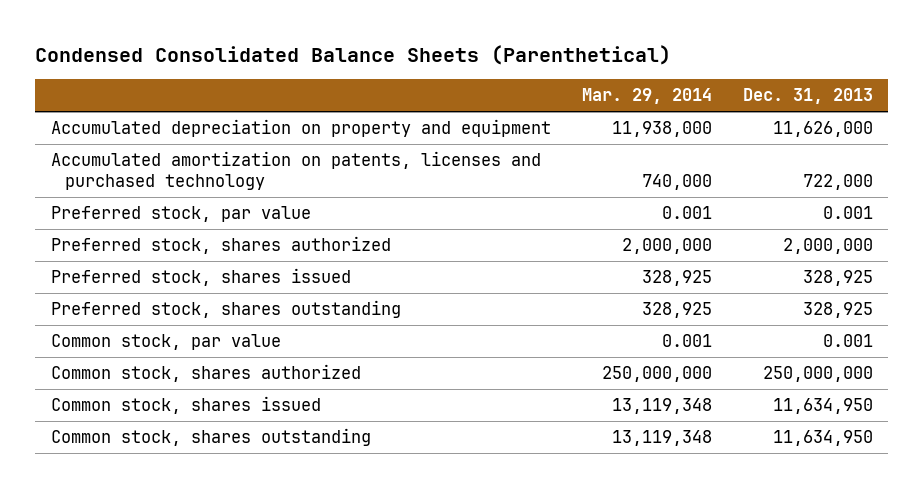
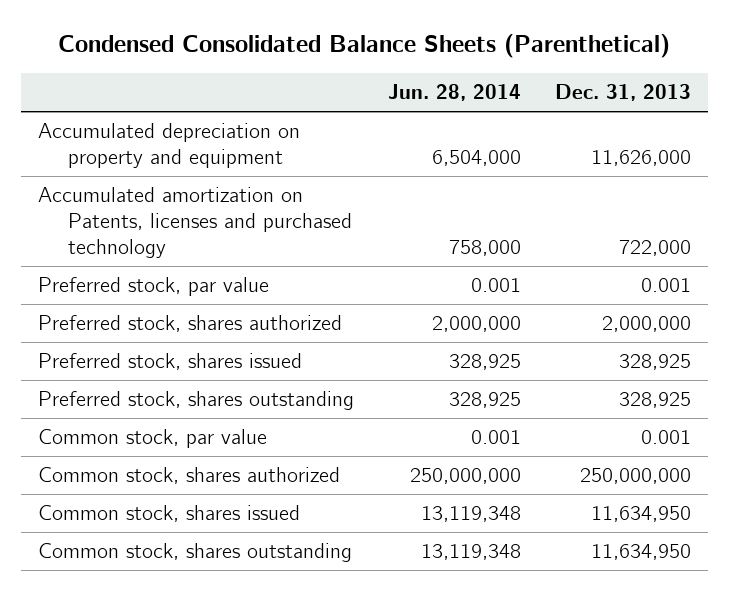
[581,88,712,105] Mar. 29, 2014 -> none
none -> [387,84,521,102] Jun. 28, 2014
[50,151,541,191] Accumulated amortization on patents, licenses and purchased technology -> [37,187,352,258] Accumulated amortization on Patents, licenses and purchased technology

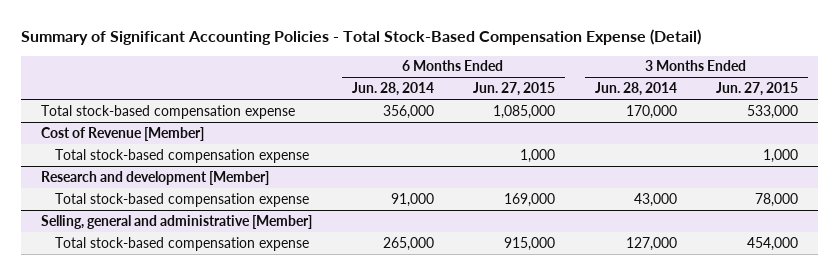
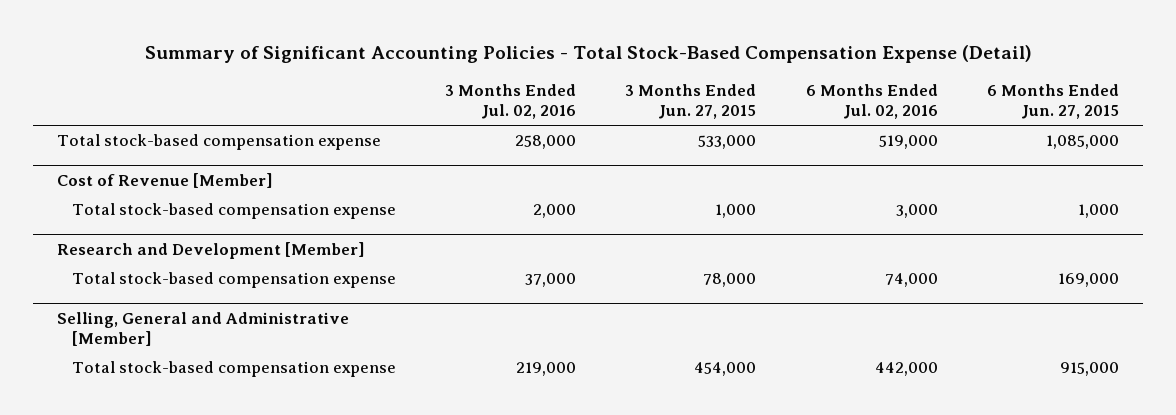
[351,82,434,97] Jun. 28, 2014 -> none
[594,82,677,97] Jun. 28, 2014 -> none
none -> [445,83,577,120] 3 Months Ended Jul. 02, 2016
none -> [805,83,938,120] 6 Months Ended Jul. 02, 2016
[41,170,270,185] Research and development [Member] -> [57,241,366,259] Research and Development [Member]
[41,214,313,229] Selling, general and administrative [Member] -> [57,311,350,347] Selling, General and Administrative [Member]

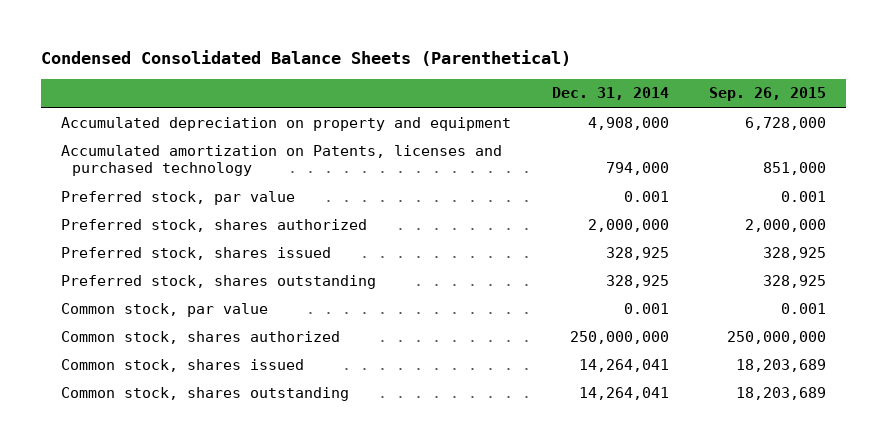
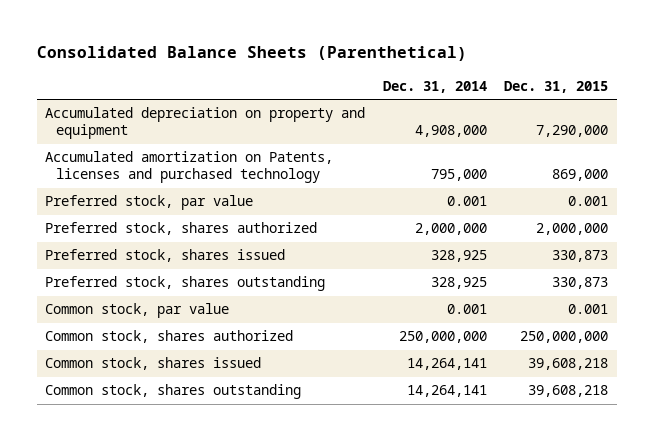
[41,50,572,67] Condensed Consolidated Balance Sheets (Parenthetical) -> [36,46,467,62] Consolidated Balance Sheets (Parenthetical)
[708,87,826,102] Sep. 26, 2015 -> none
none -> [504,80,609,93] Dec. 31, 2015
[605,162,669,176] 794,000 -> [430,169,487,182] 795,000
[578,358,669,372] 14,264,041 -> [406,358,487,371] 14,264,141
[578,386,669,400] 14,264,041 -> [406,385,487,398] 14,264,141

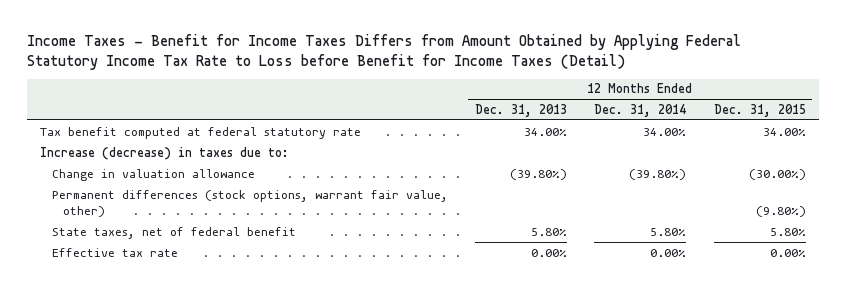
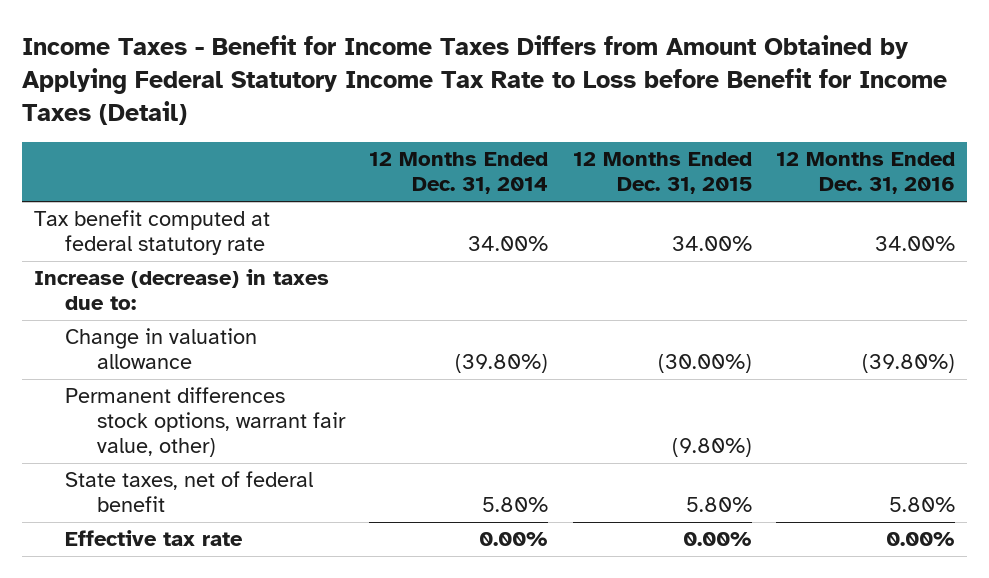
[474,103,567,117] Dec. 31, 2013 -> none
none -> [776,152,956,195] 12 Months Ended Dec. 31, 2016
[51,189,448,217] Permanent differences (stock options, warrant fair value, other) -> [65,387,346,457] Permanent differences stock options, warrant fair value, other)

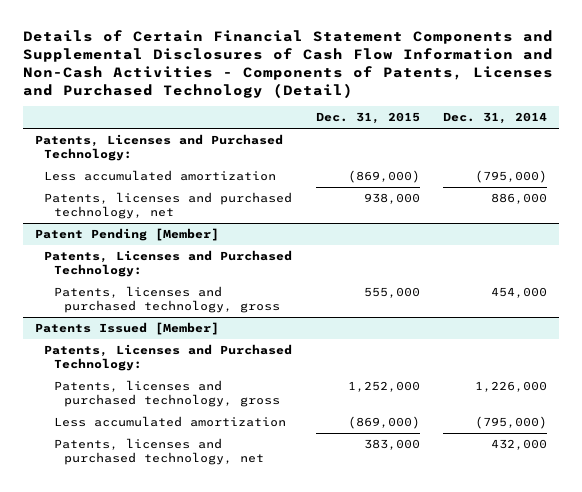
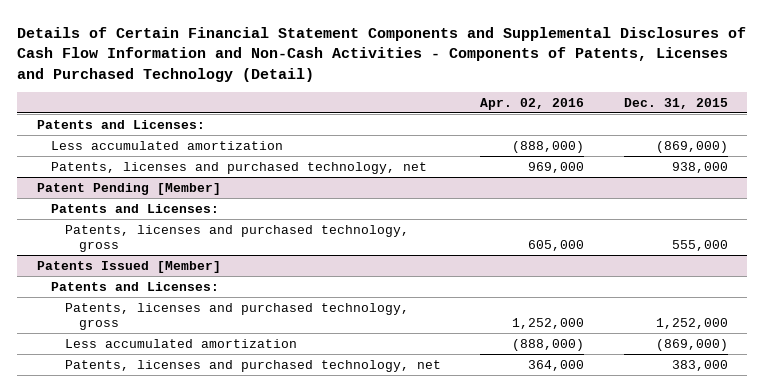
[442,112,547,125] Dec. 31, 2014 -> none
none -> [480,97,585,110] Apr. 02, 2016
[34,133,283,162] Patents, Licenses and Purchased Technology: -> [36,119,205,129] Patents and Licenses:
[44,249,293,278] Patents, Licenses and Purchased Technology: -> [50,203,219,213] Patents and Licenses:
[44,343,293,372] Patents, Licenses and Purchased Technology: -> [50,281,219,291] Patents and Licenses:

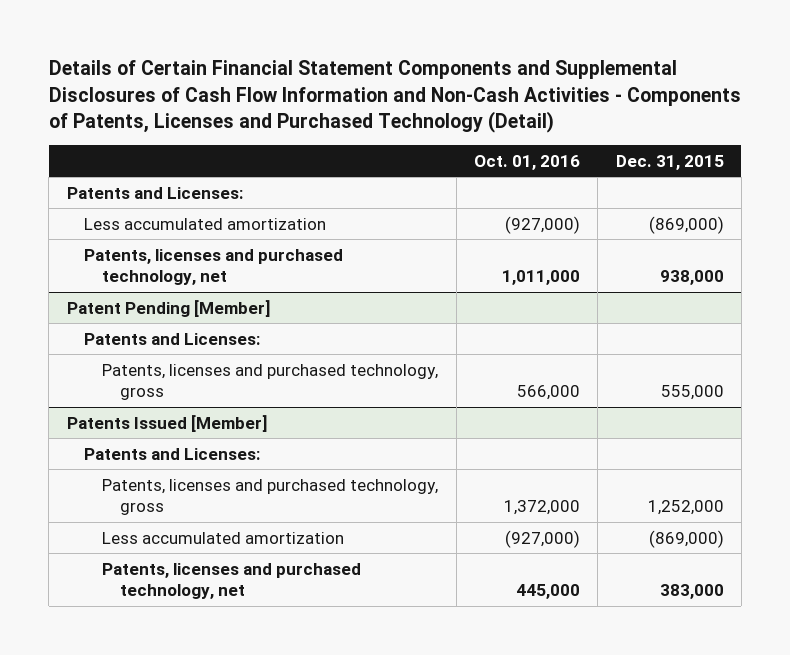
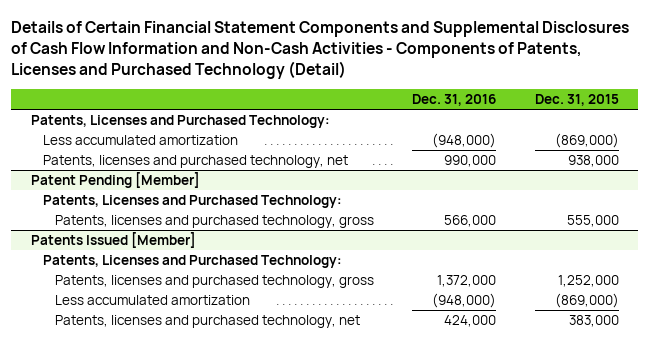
[473,154,580,170] Oct. 01, 2016 -> none
none -> [412,93,497,106] Dec. 31, 2016
[66,186,243,199] Patents and Licenses: -> [30,115,330,129] Patents, Licenses and Purchased Technology:
[84,332,261,345] Patents and Licenses: -> [42,195,342,209] Patents, Licenses and Purchased Technology:
[84,447,261,460] Patents and Licenses: -> [42,255,342,269] Patents, Licenses and Purchased Technology:

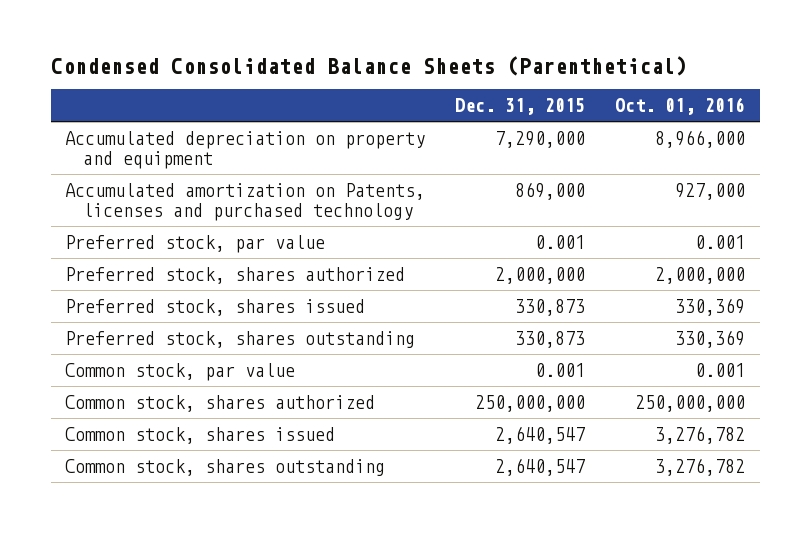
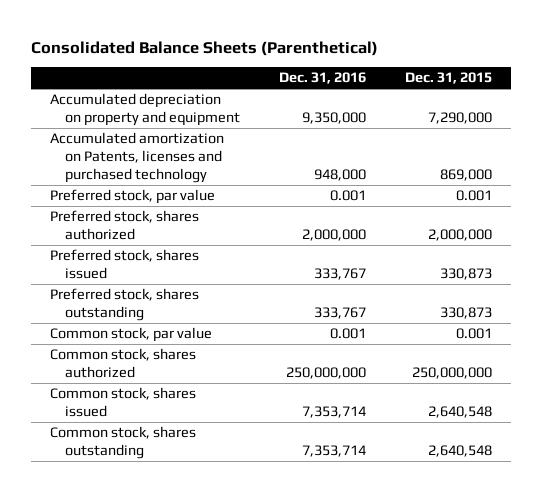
[50,56,687,77] Condensed Consolidated Balance Sheets (Parenthetical) -> [30,40,378,56] Consolidated Balance Sheets (Parenthetical)
[615,97,746,116] Oct. 01, 2016 -> none
none -> [278,72,366,85] Dec. 31, 2016
[495,425,586,444] 2,640,547 -> [427,406,492,419] 2,640,548
[495,457,586,476] 2,640,547 -> [427,445,492,458] 2,640,548

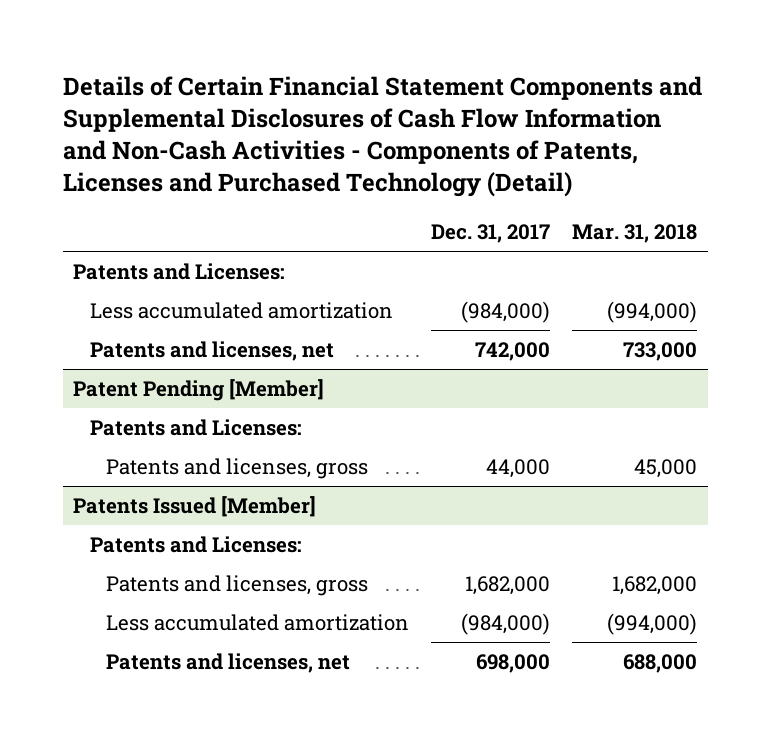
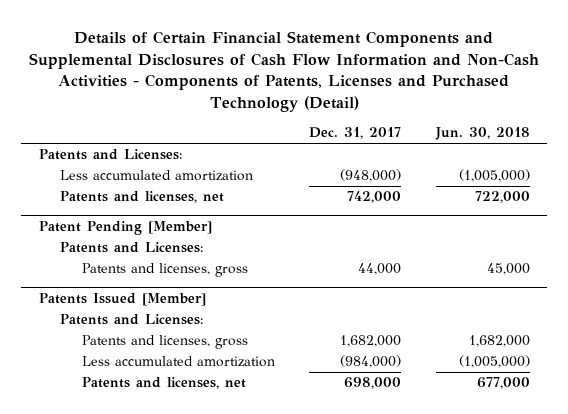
[571,223,697,243] Mar. 31, 2018 -> none
none -> [434,127,530,141] Jun. 30, 2018
[461,301,551,324] (984,000) -> [340,169,402,183] (948,000)

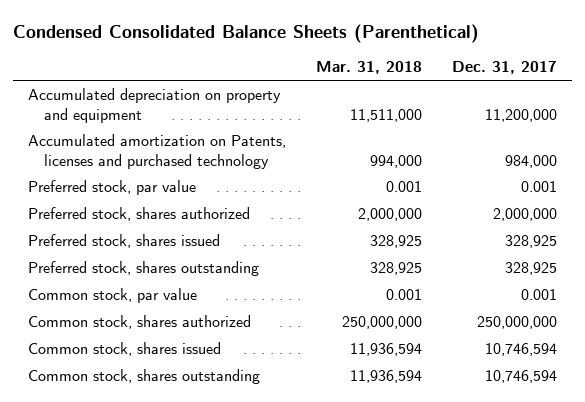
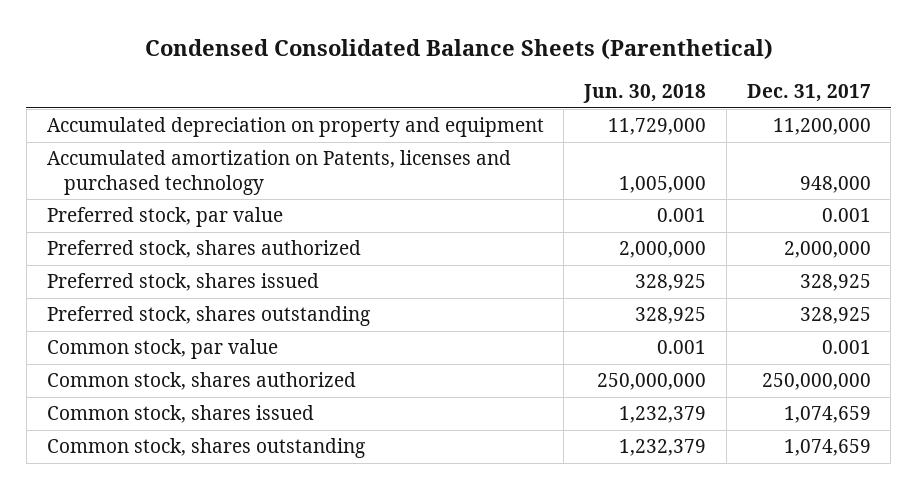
[315,61,422,75] Mar. 31, 2018 -> none
none -> [583,84,707,104] Jun. 30, 2018
[504,154,557,168] 984,000 -> [799,175,871,193] 948,000
[484,342,557,356] 10,746,594 -> [783,406,871,424] 1,074,659
[484,369,557,383] 10,746,594 -> [783,439,871,457] 1,074,659

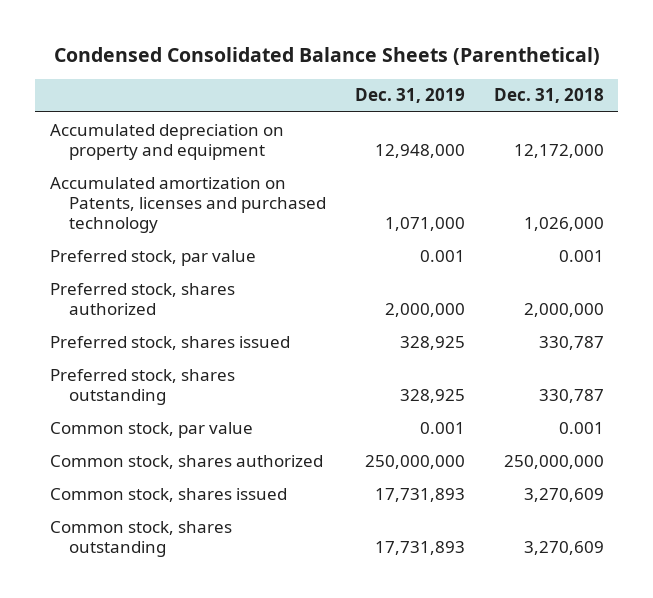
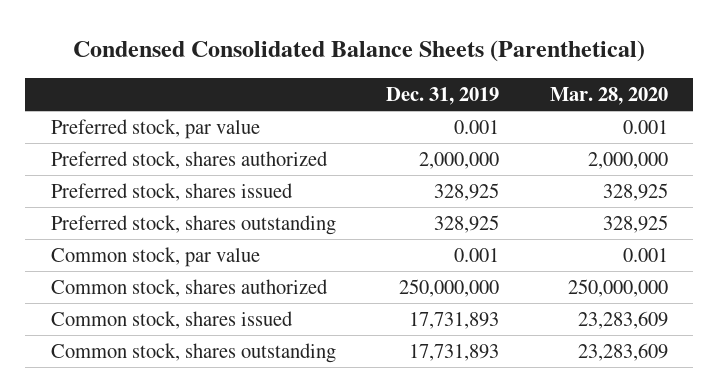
[493,88,604,104] Dec. 31, 2018 -> none
none -> [549,86,668,105] Mar. 28, 2020
[49,123,284,160] Accumulated depreciation on property and equipment -> none
[49,176,326,233] Accumulated amortization on Patents, licenses and purchased technology -> none

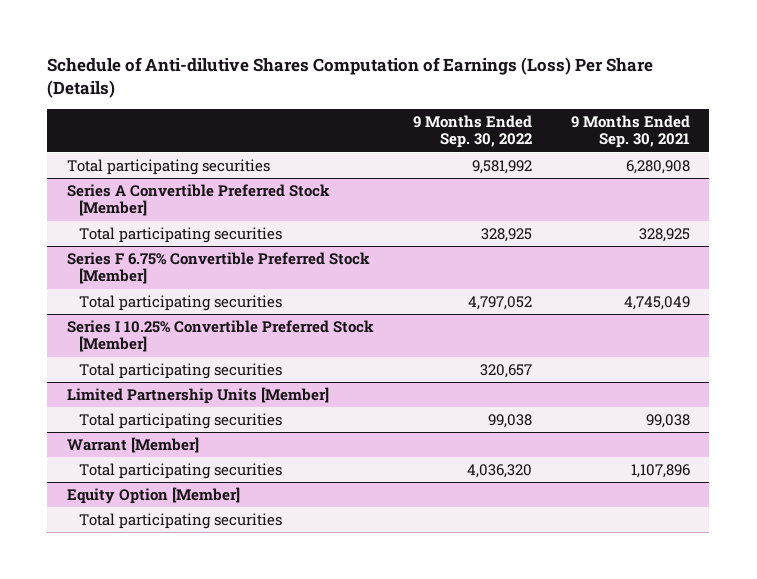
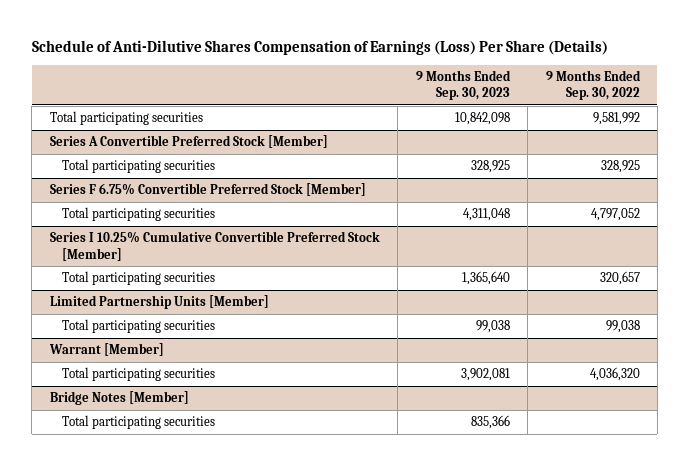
[47,56,654,99] Schedule of Anti-dilutive Shares Computation of Earnings (Loss) Per Share (Details) -> [31,39,608,55] Schedule of Anti-Dilutive Shares Compensation of Earnings (Loss) Per Share (Details)
[570,115,690,149] 9 Months Ended Sep. 30, 2021 -> none
none -> [415,69,511,101] 9 Months Ended Sep. 30, 2023
[66,320,374,353] Series I 10.25% Convertible Preferred Stock [Member] -> [49,231,380,261] Series I 10.25% Cumulative Convertible Preferred Stock [Member]
[66,487,240,505] Equity Option [Member] -> none
none -> [49,391,189,406] Bridge Notes [Member]

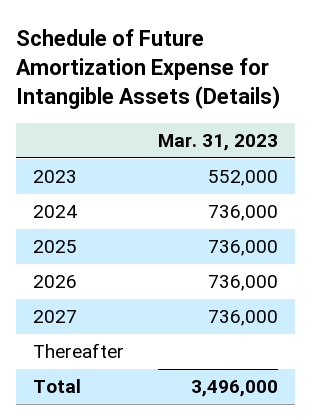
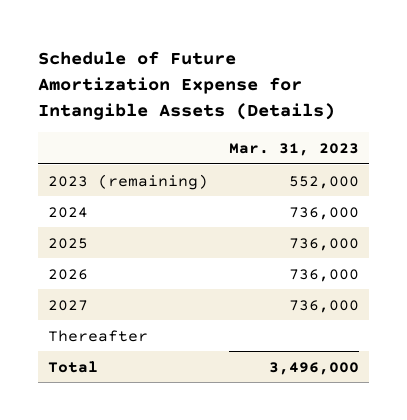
[33,169,78,183] 2023 -> [48,173,209,190] 2023 (remaining)

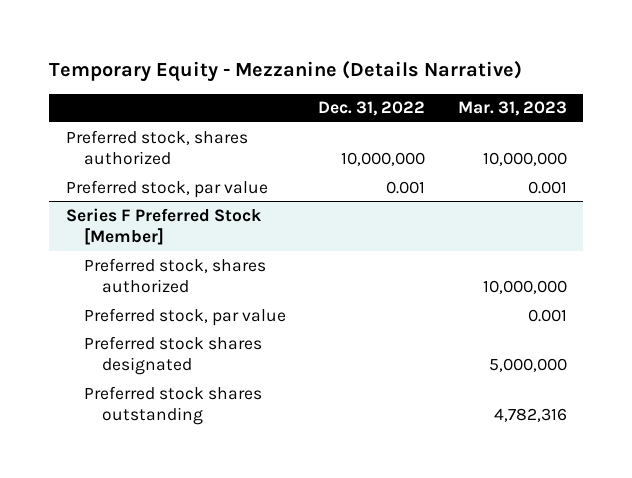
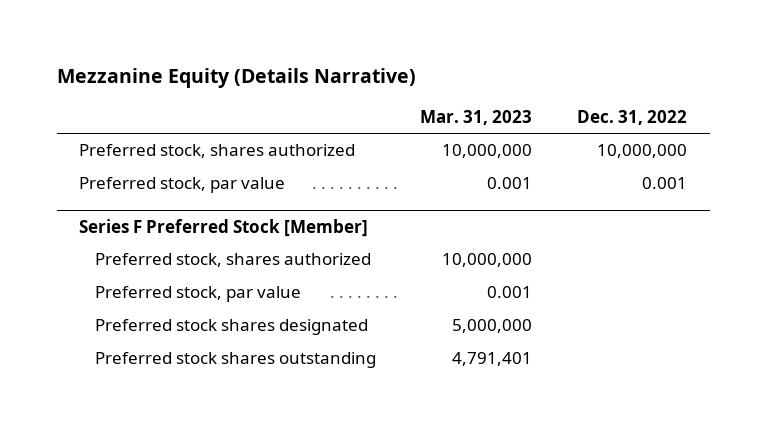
[49,60,523,83] Temporary Equity - Mezzanine (Details Narrative) -> [56,68,416,89] Mezzanine Equity (Details Narrative)
[493,408,567,423] 4,782,316 -> [452,352,533,367] 4,791,401

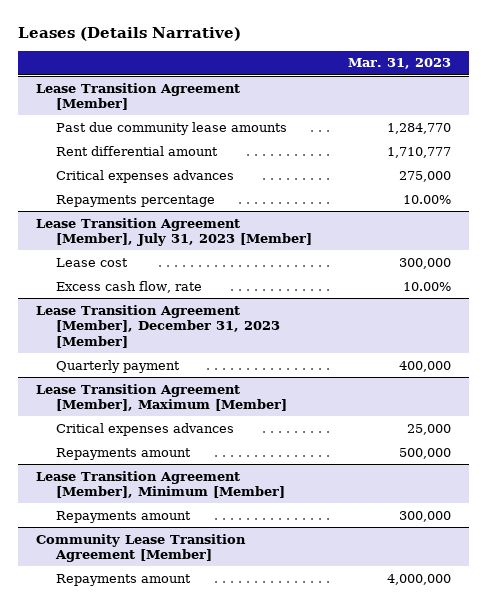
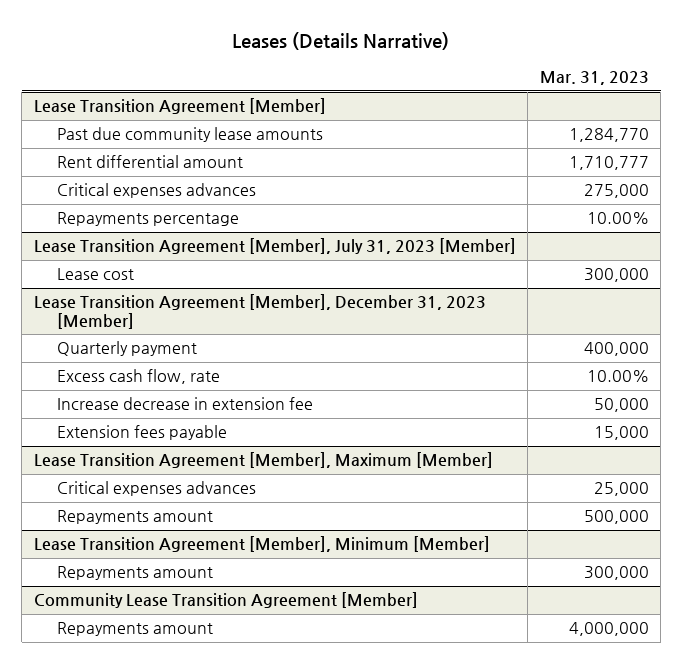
[56,280,203,293] Excess cash flow, rate -> none
none -> [56,369,220,385] Excess cash flow, rate
none -> [56,397,313,411] Increase decrease in extension fee
none -> [56,425,227,441] Extension fees payable

